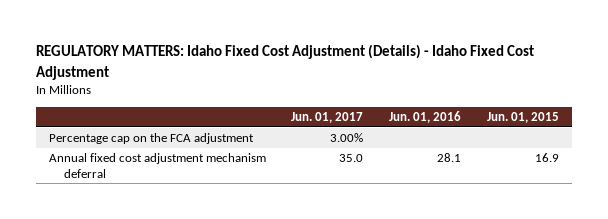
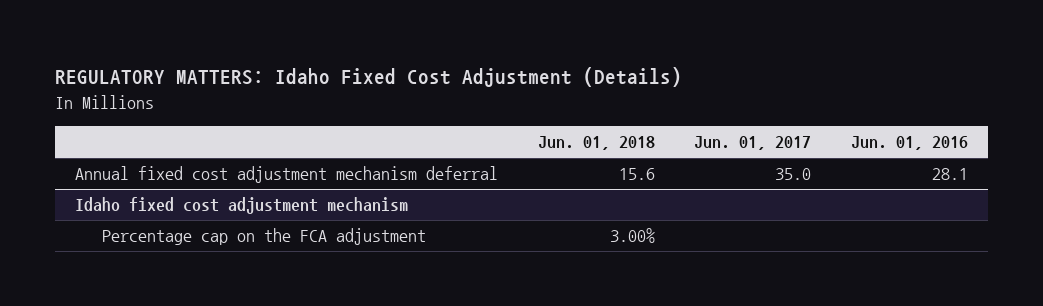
[35,44,534,80] REGULATORY MATTERS: Idaho Fixed Cost Adjustment (Details) - Idaho Fixed Cost Adjustment -> [55,67,683,88] REGULATORY MATTERS: Idaho Fixed Cost Adjustment (Details)
[486,112,559,124] Jun. 01, 2015 -> none
none -> [537,136,655,151] Jun. 01, 2018
[48,133,254,145] Percentage cap on the FCA adjustment -> none
none -> [75,197,409,215] Idaho fixed cost adjustment mechanism
none -> [101,228,426,246] Percentage cap on the FCA adjustment

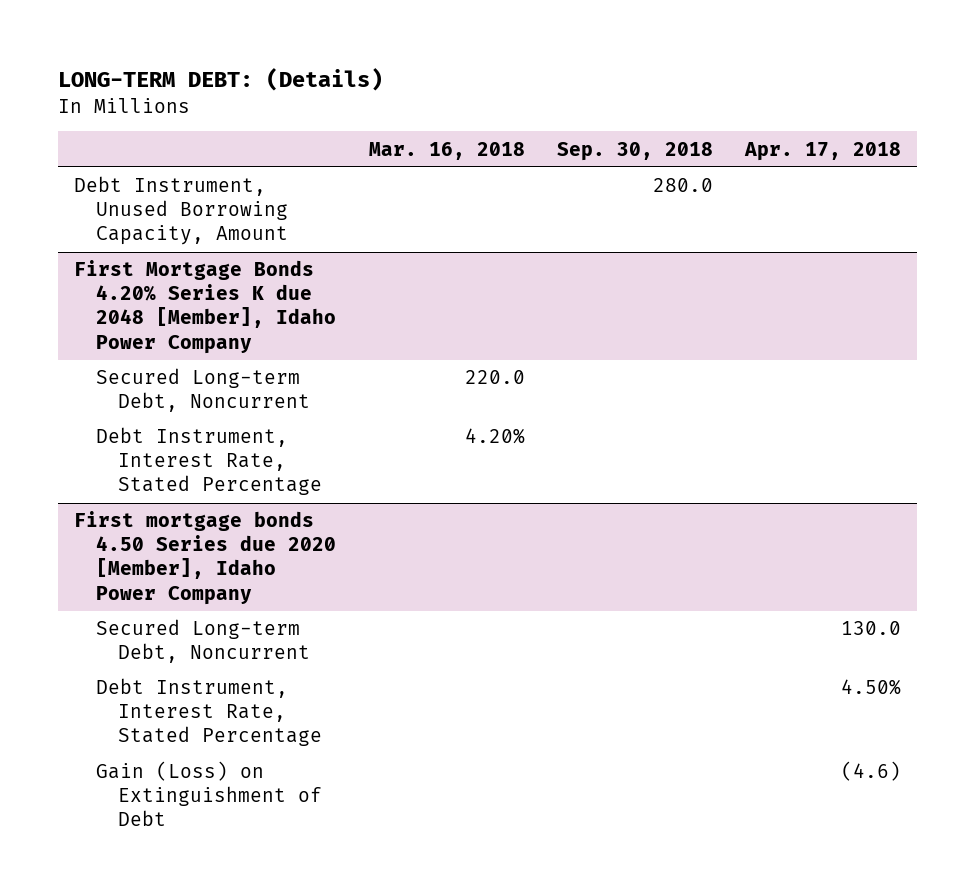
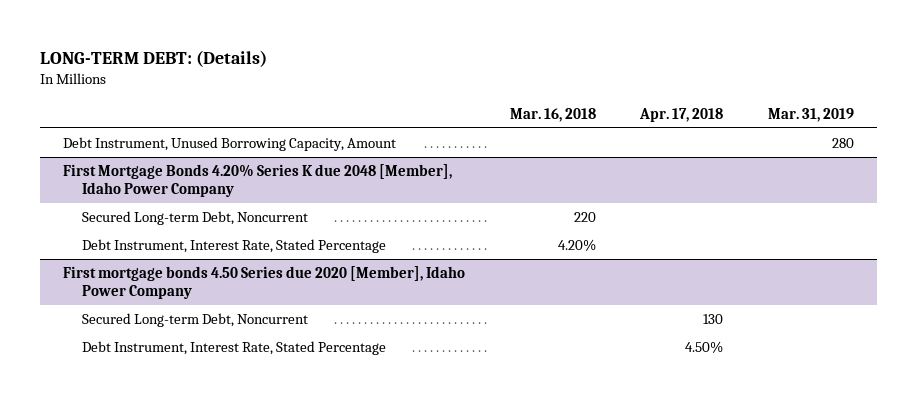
[556,141,713,161] Sep. 30, 2018 -> none
none -> [768,107,855,122] Mar. 31, 2019
[464,370,525,385] 220.0 -> [573,212,596,223] 220
[841,621,902,636] 130.0 -> [703,314,724,325] 130
[96,761,323,827] Gain (Loss) on Extinguishment of Debt -> none

